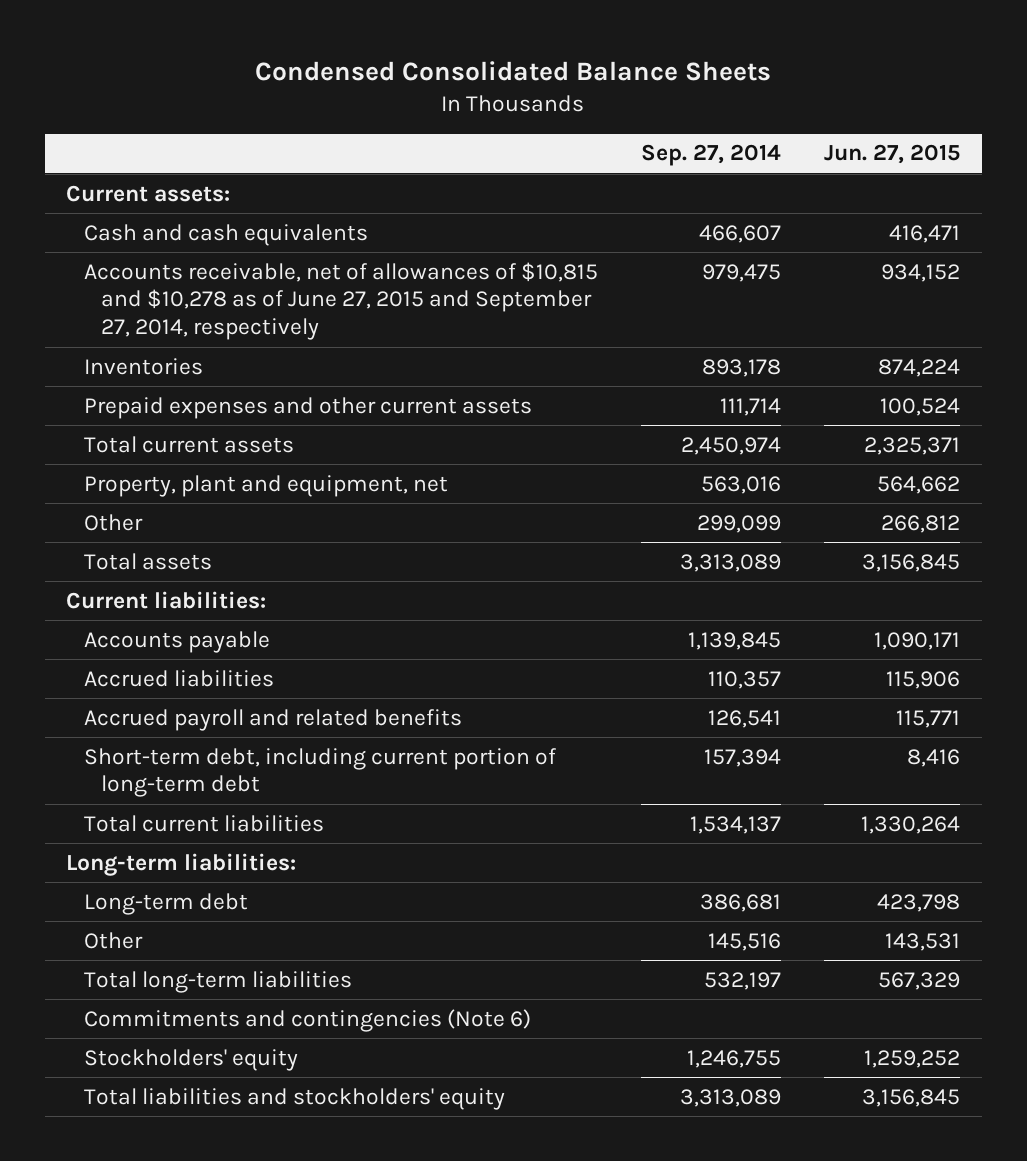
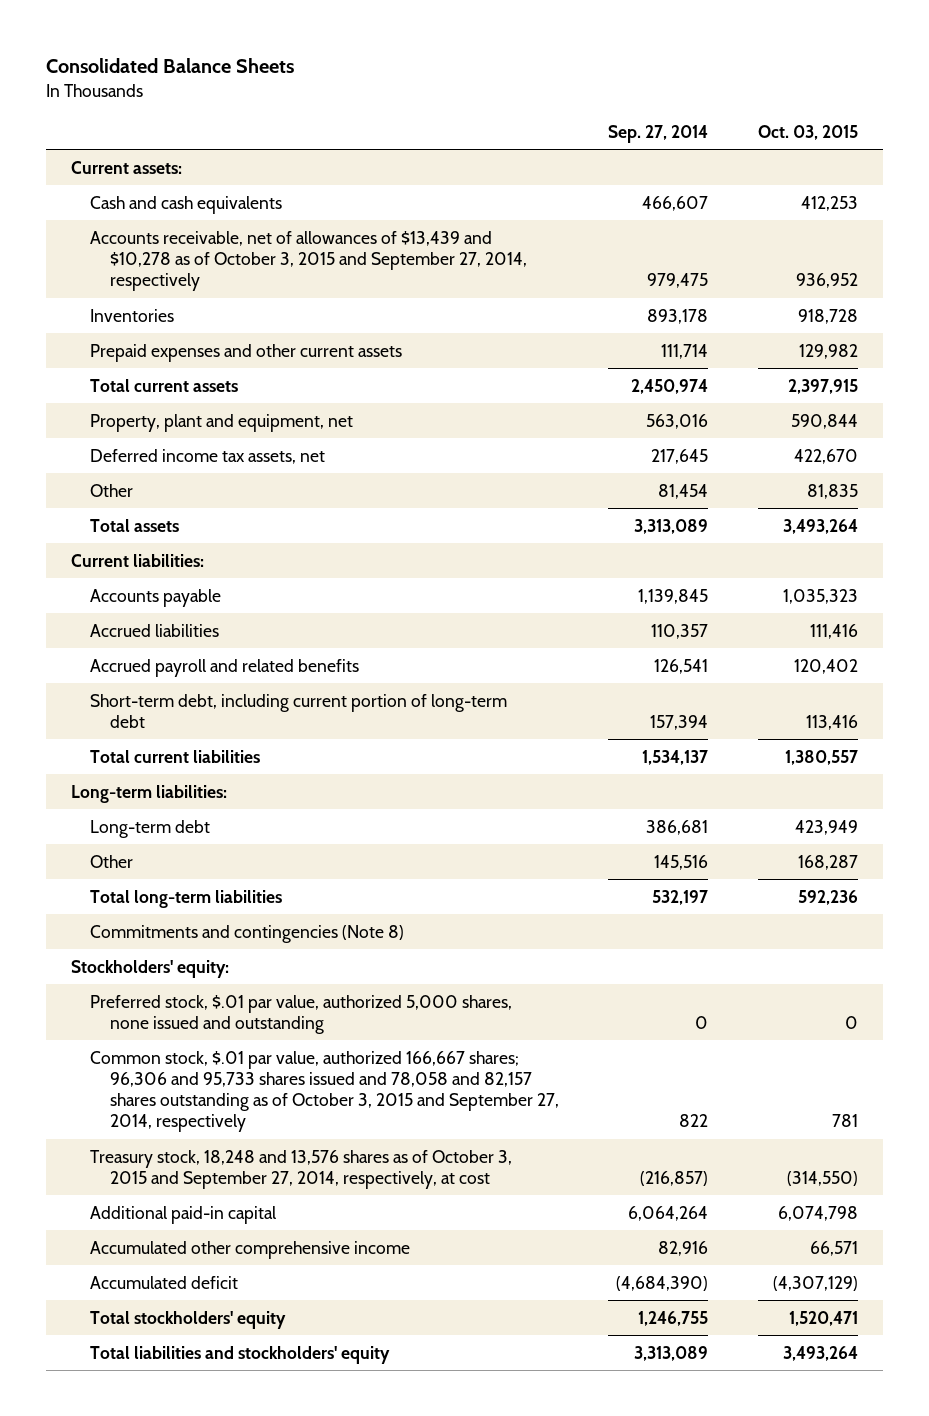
[255,61,772,82] Condensed Consolidated Balance Sheets -> [46,58,295,74] Consolidated Balance Sheets
[824,144,961,165] Jun. 27, 2015 -> none
none -> [757,124,858,140] Oct. 03, 2015
[83,261,598,341] Accounts receivable, net of allowances of $10,815 and $10,278 as of June 27, 2015 and September 27, 2014, respectively -> [90,230,527,292] Accounts receivable, net of allowances of $13,439 and $10,278 as of October 3, 2015 and September 27, 2014, respectively
none -> [90,448,326,464] Deferred income tax assets, net
[696,514,781,533] 299,099 -> [658,483,709,499] 81,454
[83,1008,531,1032] Commitments and contingencies (Note 6) -> [90,924,405,943] Commitments and contingencies (Note 8)
none -> [70,959,229,978] Stockholders' equity:
none -> [90,994,513,1034] Preferred stock, $.01 par value, authorized 5,000 shares, none issued and outstanding
none -> [90,1050,559,1133] Common stock, $.01 par value, authorized 166,667 shares; 96,306 and 95,733 shares issued and 78,058 and 82,157 shares outstanding as of October 3, 2015 and September 27, 2014, respectively
none -> [90,1149,513,1189] Treasury stock, 18,248 and 13,576 shares as of October 3, 2015 and September 27, 2014, respectively, at cost
none -> [90,1205,277,1224] Additional paid-in capital
none -> [90,1240,411,1259] Accumulated other comprehensive income
none -> [90,1275,239,1289] Accumulated deficit
[83,1048,298,1071] Stockholders' equity -> [90,1310,287,1329] Total stockholders' equity

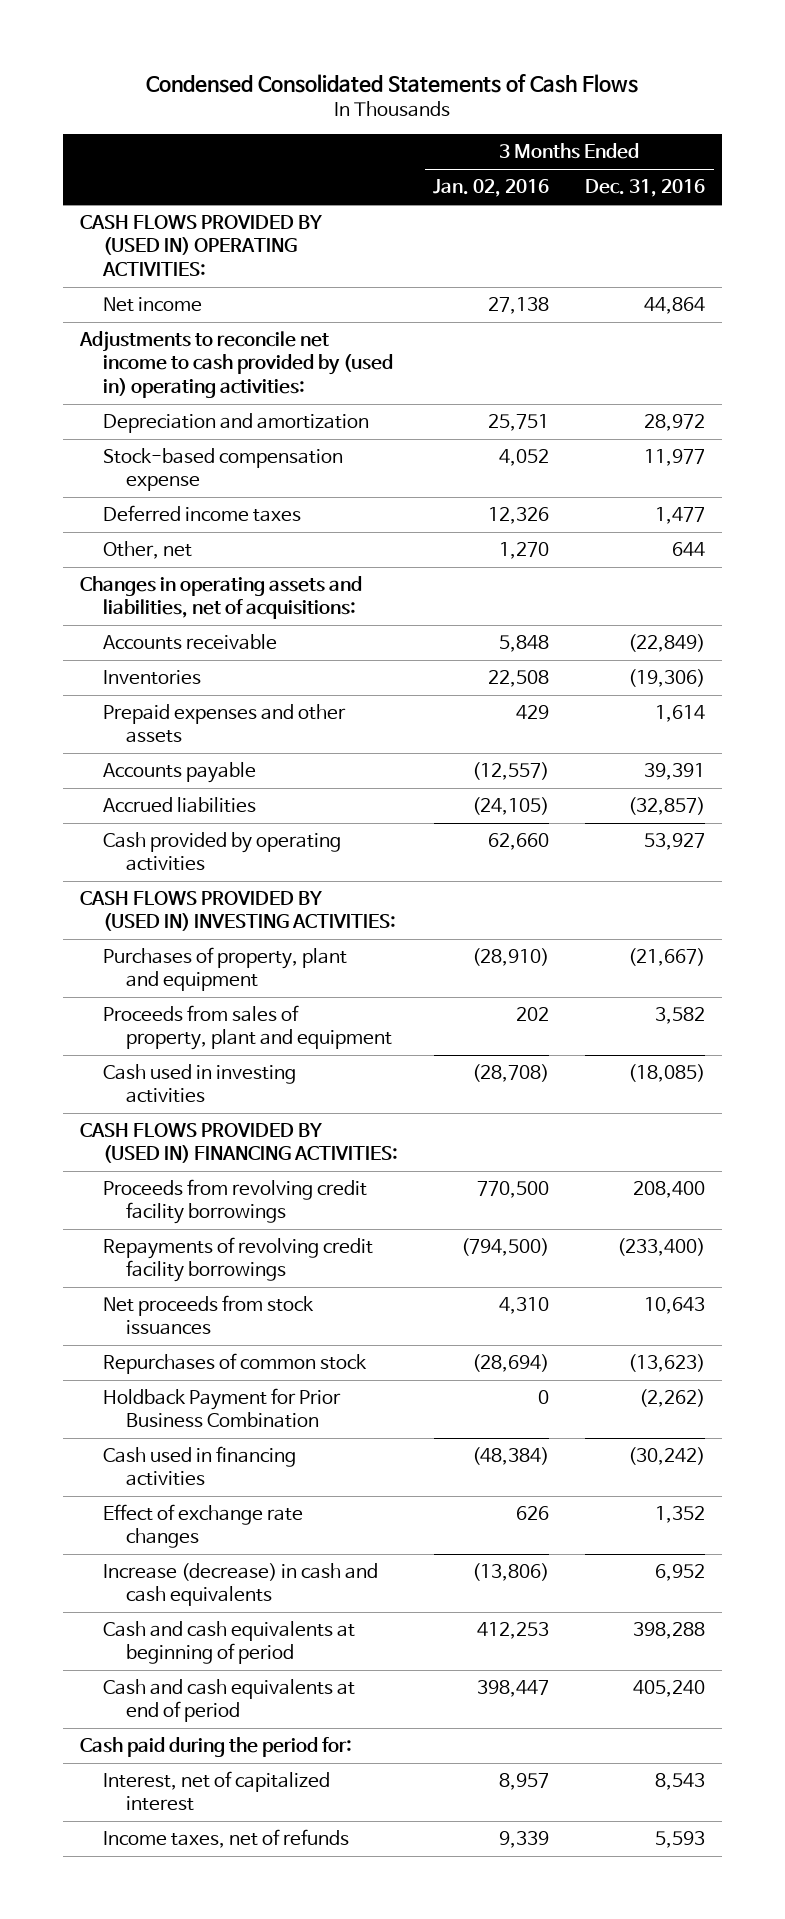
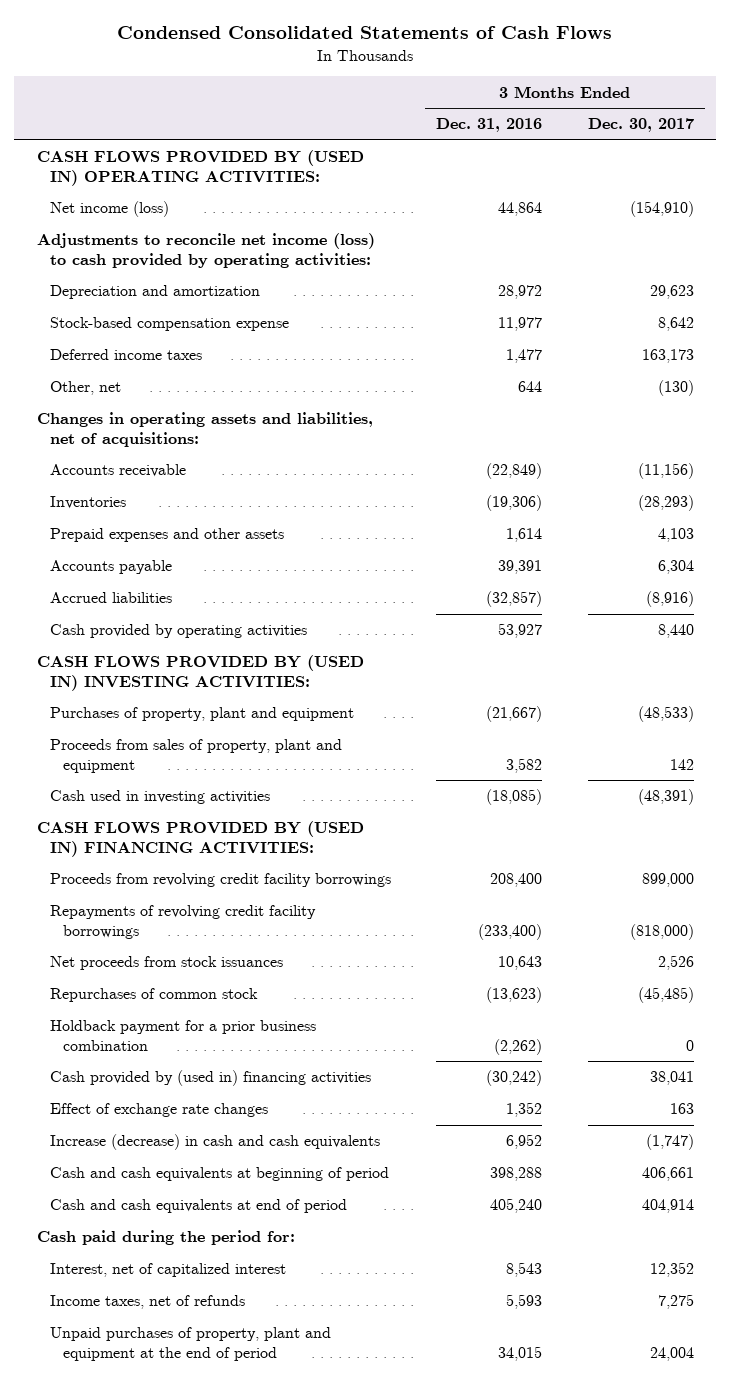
[433,179,550,198] Jan. 02, 2016 -> none
none -> [587,118,694,133] Dec. 30, 2017
[103,297,203,313] Net income -> [49,201,169,218] Net income (loss)
[79,331,394,398] Adjustments to reconcile net income to cash provided by (used in) operating activities: -> [36,233,375,268] Adjustments to reconcile net income (loss) to cash provided by operating activities:
[103,1388,342,1429] Holdback Payment for Prior Business Combination -> [49,1020,316,1051] Holdback payment for a prior business combination
[103,1446,297,1487] Cash used in financing activities -> [49,1070,371,1087] Cash provided by (used in) financing activities
none -> [49,1327,331,1361] Unpaid purchases of property, plant and equipment at the end of period

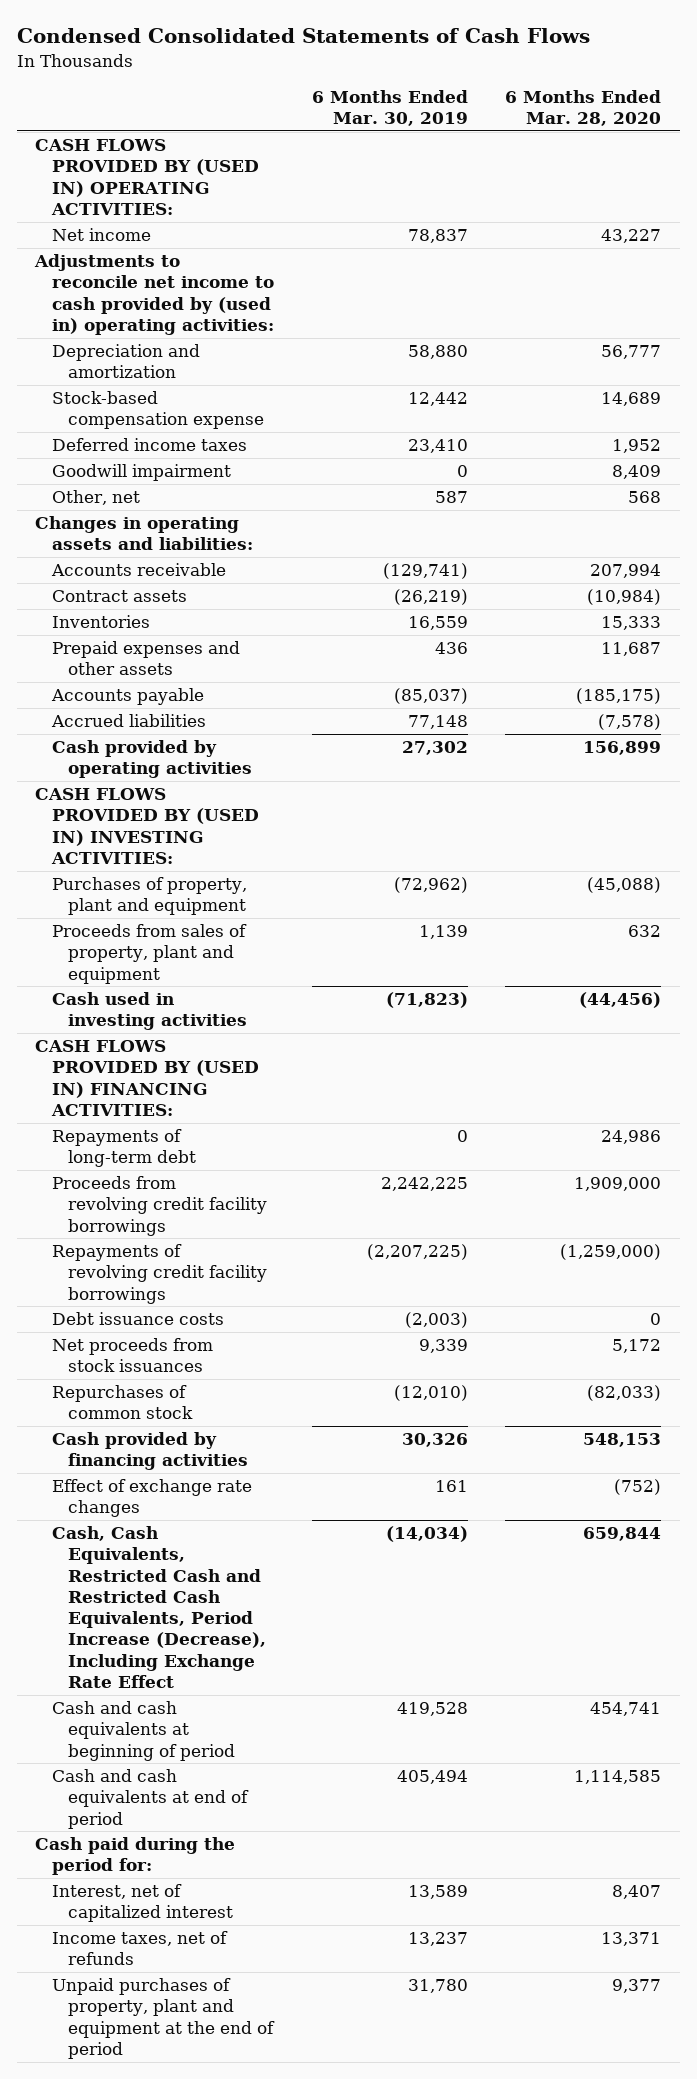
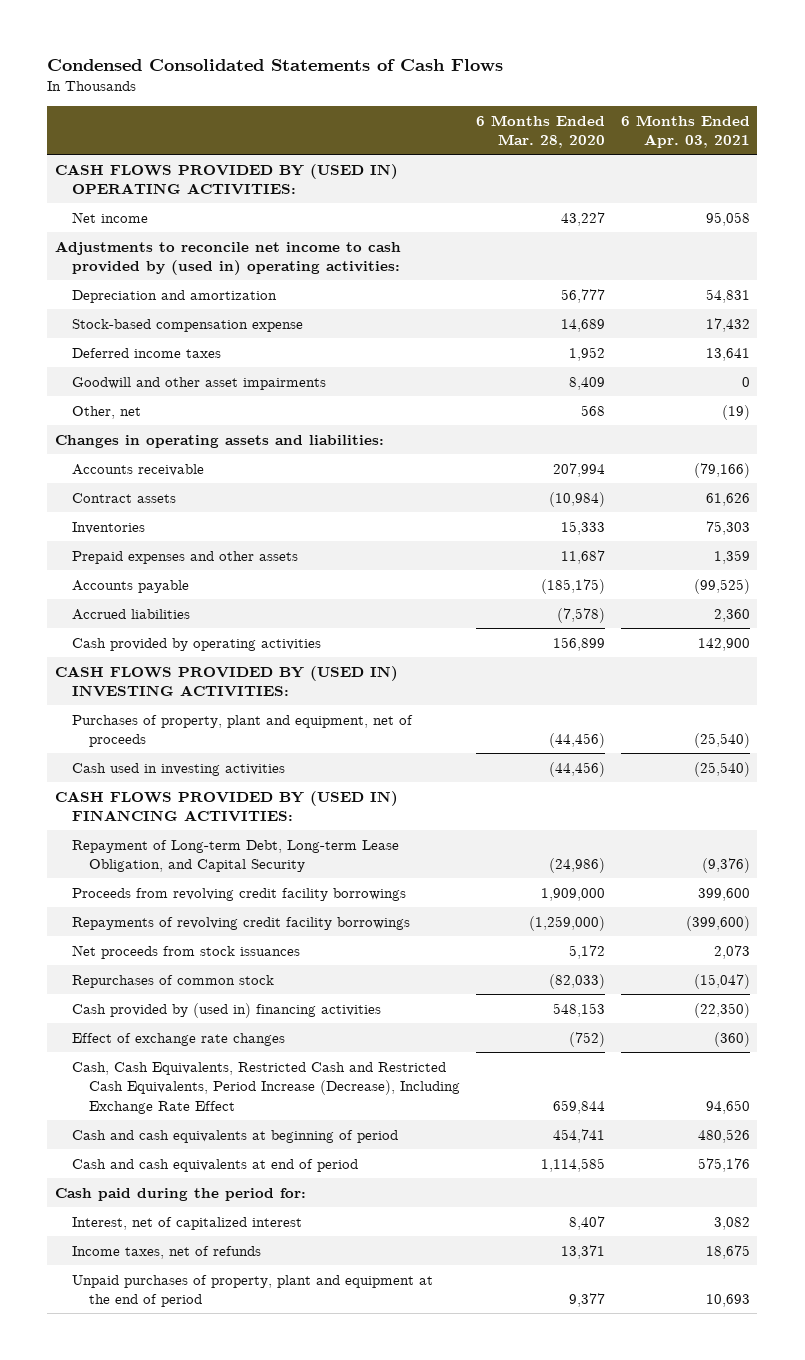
[311,90,468,127] 6 Months Ended Mar. 30, 2019 -> none
none -> [620,114,750,149] 6 Months Ended Apr. 03, 2021
[51,464,231,482] Goodwill impairment -> [72,376,327,390] Goodwill and other asset impairments
[51,924,247,984] Proceeds from sales of property, plant and equipment -> none
[51,877,247,916] Purchases of property, plant and equipment -> [72,714,414,748] Purchases of property, plant and equipment, net of proceeds
[587,877,662,894] (45,088) -> [549,733,606,749] (44,456)
[51,1129,196,1168] Repayments of long-term debt -> [72,839,400,873] Repayment of Long-term Debt, Long-term Lease Obligation, and Capital Security
[601,1130,662,1145] 24,986 -> [549,858,606,874] (24,986)
[51,1312,224,1326] Debt issuance costs -> none
[51,1432,248,1471] Cash provided by financing activities -> [72,1002,382,1018] Cash provided by (used in) financing activities

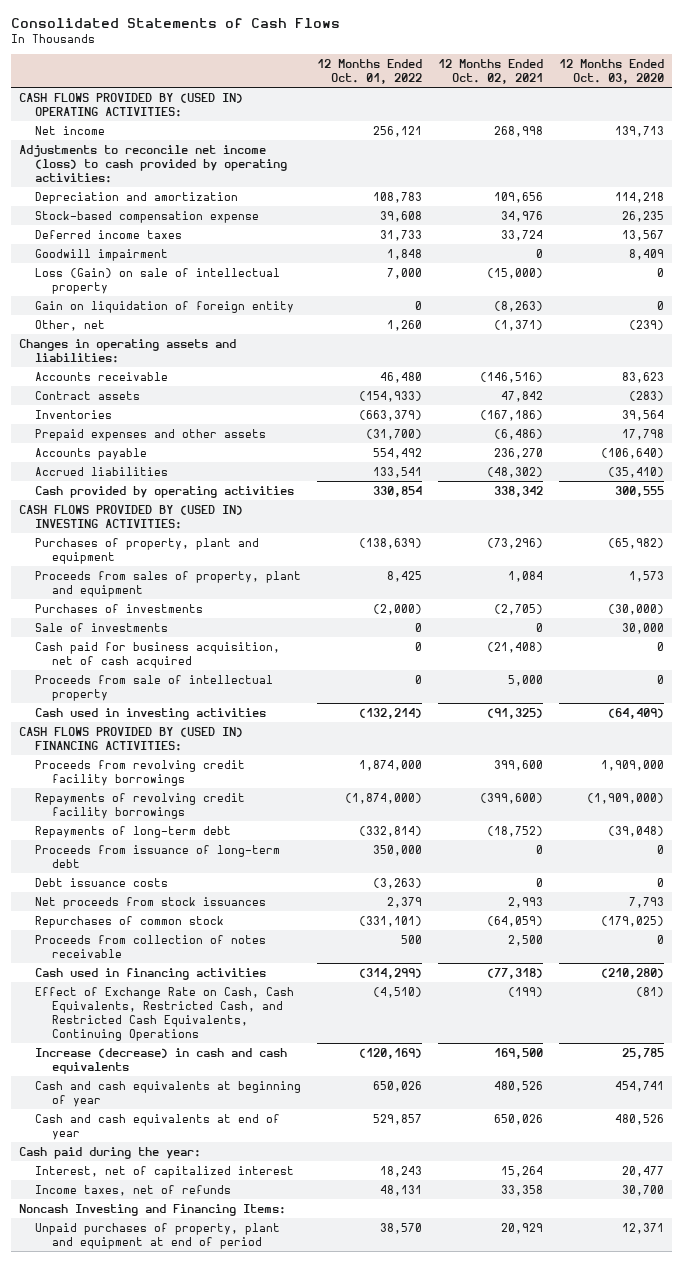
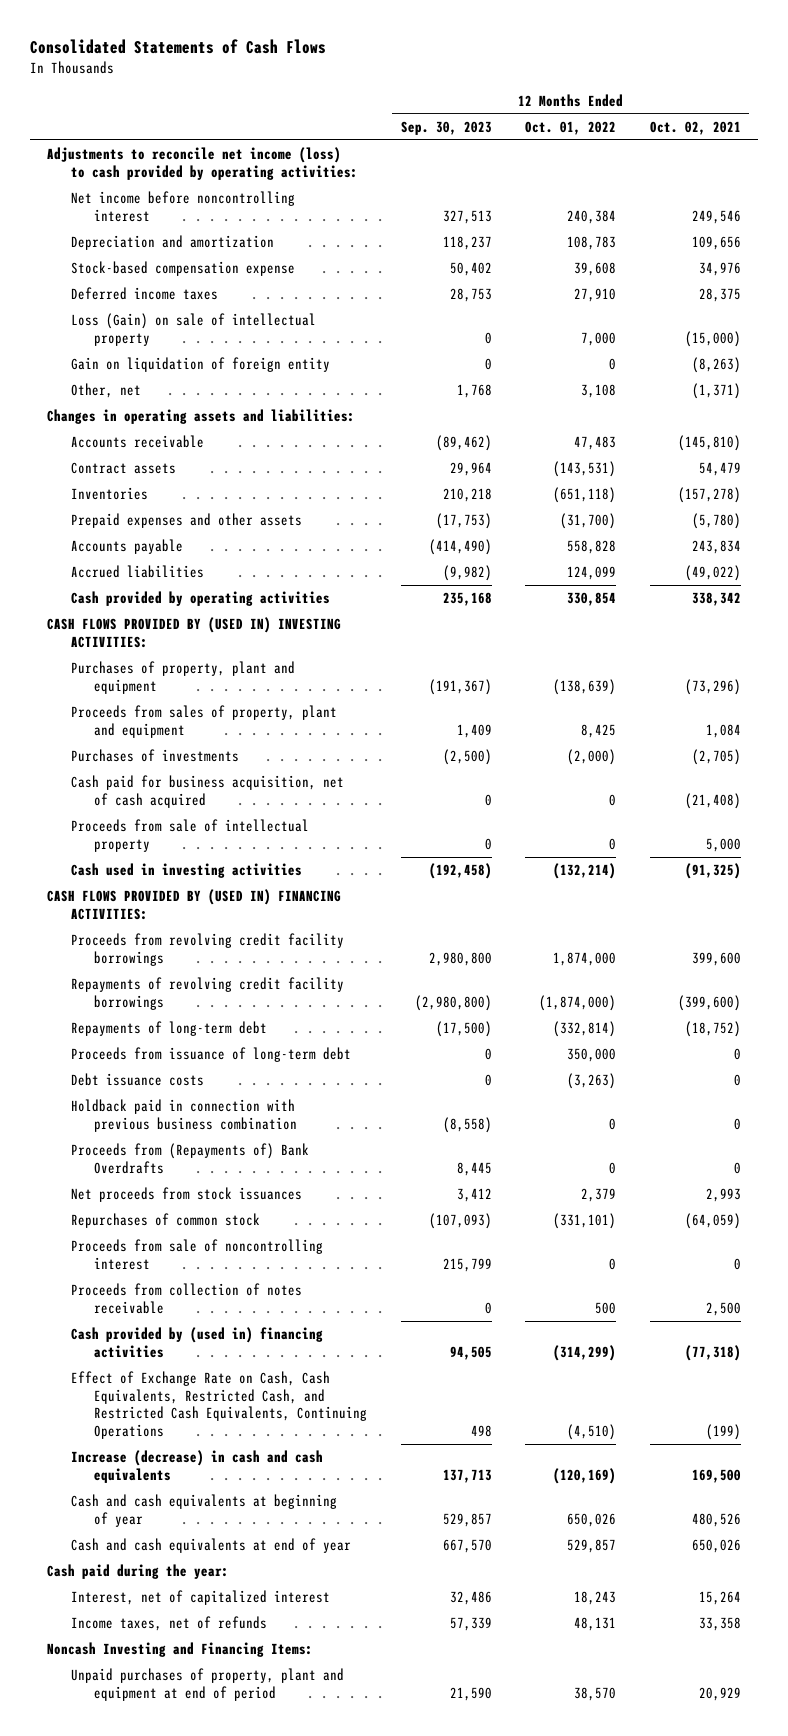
[558,59,664,85] 12 Months Ended Oct. 03, 2020 -> none
none -> [400,121,492,136] Sep. 30, 2023
[18,92,243,117] CASH FLOWS PROVIDED BY (USED IN) OPERATING ACTIVITIES: -> none
[35,125,106,135] Net income -> none
none -> [70,191,295,222] Net income before noncontrolling interest
[35,248,169,261] Goodwill impairment -> none
[380,229,423,241] 31,733 -> [574,288,617,303] 27,910
[500,229,543,241] 33,724 -> [698,288,741,303] 28,375
[387,319,423,331] 1,260 -> [581,384,617,399] 3,108
[380,371,423,383] 46,480 -> [574,436,617,451] 47,483
[479,371,543,383] (146,516) -> [677,435,741,452] (145,810)
[359,390,423,402] (154,933) -> [553,461,617,478] (143,531)
[500,390,543,402] 47,842 -> [698,462,741,477] 54,479
[359,409,423,421] (663,379) -> [553,487,617,504] (651,118)
[479,409,543,421] (167,186) -> [677,487,741,504] (157,278)
[493,428,543,440] (6,486) -> [691,513,741,530] (5,780)
[373,447,423,459] 554,492 -> [567,540,617,555] 558,828
[493,447,543,459] 236,270 -> [691,540,741,555] 243,834
[373,466,423,478] 133,541 -> [567,566,617,581] 124,099
[486,466,543,478] (48,302) -> [684,565,741,582] (49,022)
[35,622,169,632] Sale of investments -> none
none -> [70,1099,298,1132] Holdback paid in connection with previous business combination
none -> [70,1143,309,1174] Proceeds from (Repayments of) Bank Overdrafts
none -> [70,1239,323,1270] Proceeds from sale of noncontrolling interest
[35,967,267,980] Cash used in financing activities -> [70,1327,323,1358] Cash provided by (used in) financing activities

